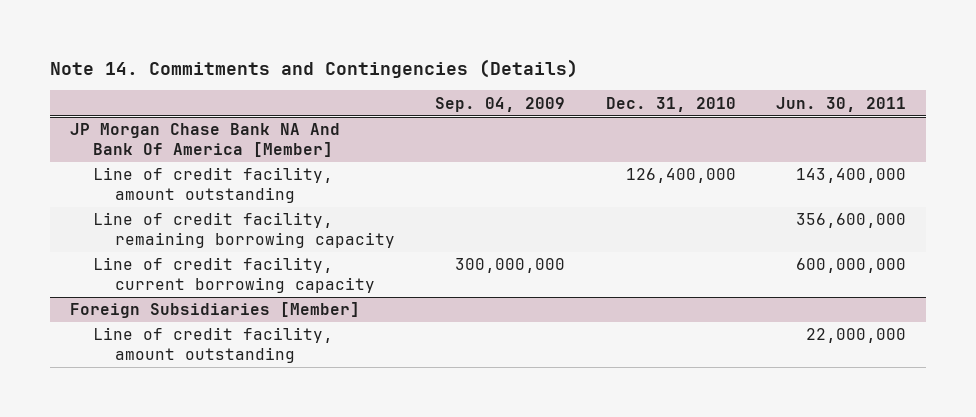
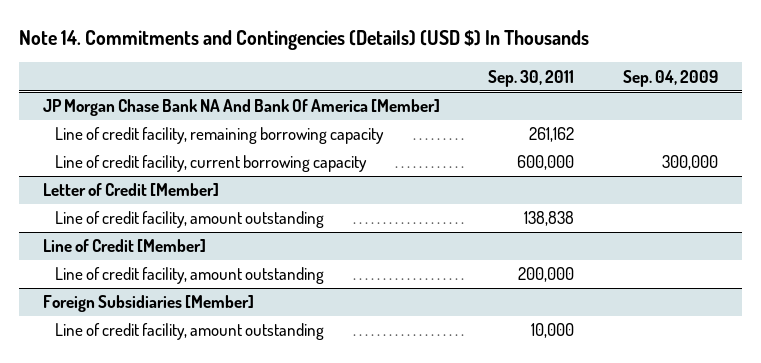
[50,58,579,78] Note 14. Commitments and Contingencies (Details) -> [18,30,589,51] Note 14. Commitments and Contingencies (Details) (USD $) In Thousands
[605,96,736,112] Dec. 31, 2010 -> none
[776,96,907,112] Jun. 30, 2011 -> none
none -> [488,69,575,87] Sep. 30, 2011
[92,167,333,203] Line of credit facility, amount outstanding -> none
[455,258,566,274] 300,000,000 -> [661,155,718,171] 300,000
none -> [43,183,220,197] Letter of Credit [Member]
none -> [55,211,325,229] Line of credit facility, amount outstanding
none -> [43,239,207,253] Line of Credit [Member]
none -> [55,267,325,285] Line of credit facility, amount outstanding

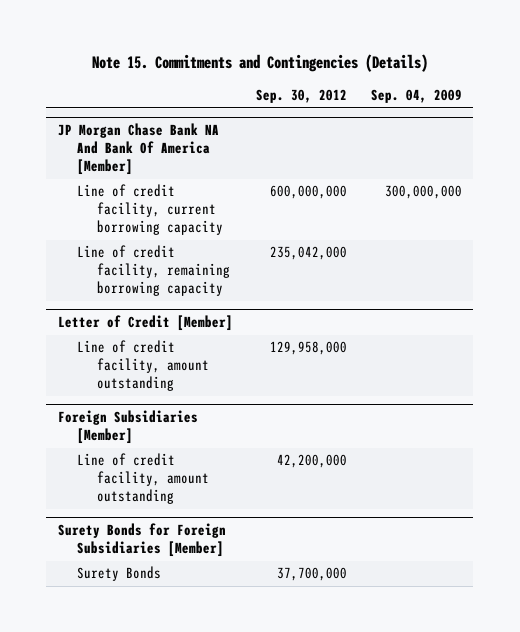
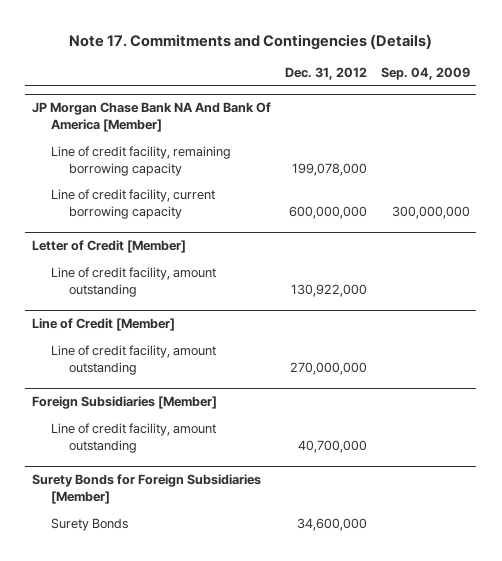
[91,54,428,73] Note 15. Commitments and Contingencies (Details) -> [68,33,432,50] Note 17. Commitments and Contingencies (Details)
[256,89,348,104] Sep. 30, 2012 -> none
none -> [284,66,367,80] Dec. 31, 2012
[77,184,223,236] Line of credit facility, current borrowing capacity -> [50,188,215,219] Line of credit facility, current borrowing capacity
none -> [32,318,176,332] Line of Credit [Member]
none -> [50,344,216,375] Line of credit facility, amount outstanding

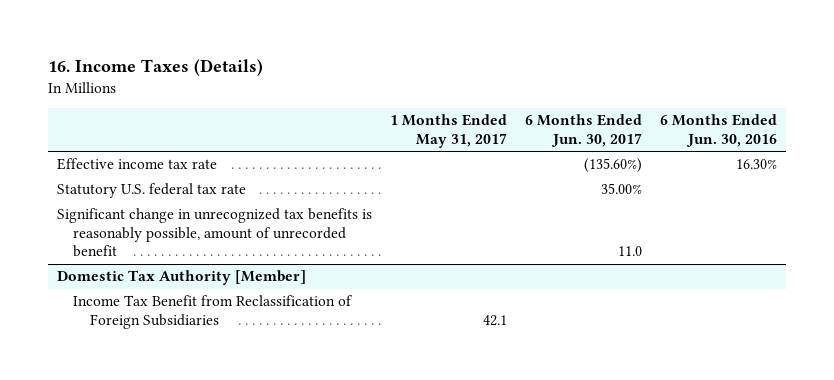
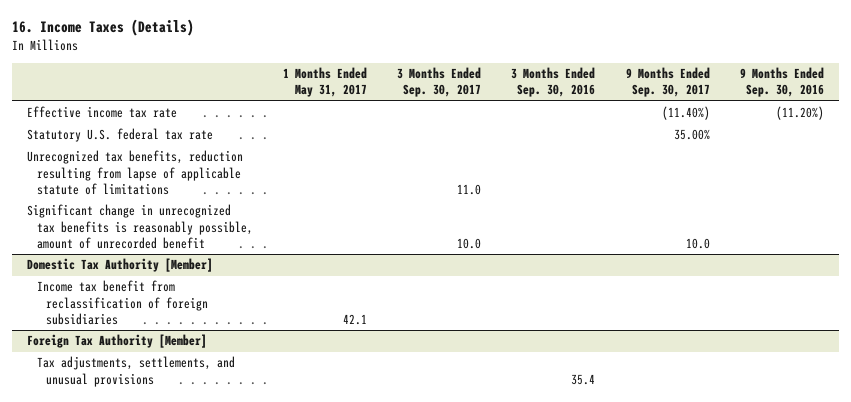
[525,114,643,147] 6 Months Ended Jun. 30, 2017 -> none
[660,114,778,147] 6 Months Ended Jun. 30, 2016 -> none
none -> [397,67,482,98] 3 Months Ended Sep. 30, 2017
none -> [511,67,596,98] 3 Months Ended Sep. 30, 2016
none -> [625,67,710,98] 9 Months Ended Sep. 30, 2017
none -> [739,67,824,98] 9 Months Ended Sep. 30, 2016
none -> [27,150,244,195] Unrecognized tax benefits, reduction resulting from lapse of applicable statute of limitations
[73,295,354,329] Income Tax Benefit from Reclassification of Foreign Subsidiaries -> [36,280,209,325] Income tax benefit from reclassification of foreign subsidiaries
none -> [27,334,208,349] Foreign Tax Authority [Member]
none -> [36,356,235,387] Tax adjustments, settlements, and unusual provisions

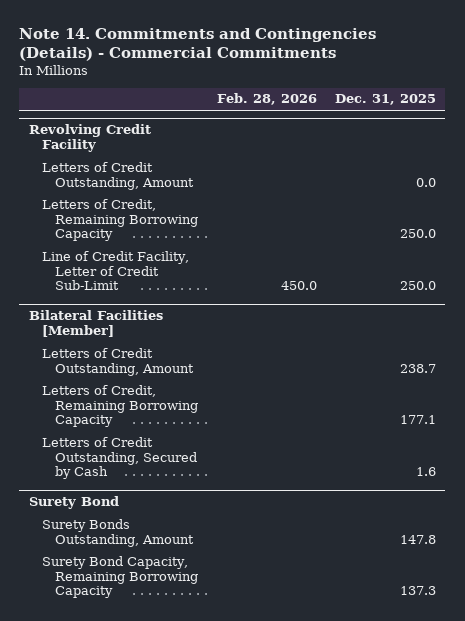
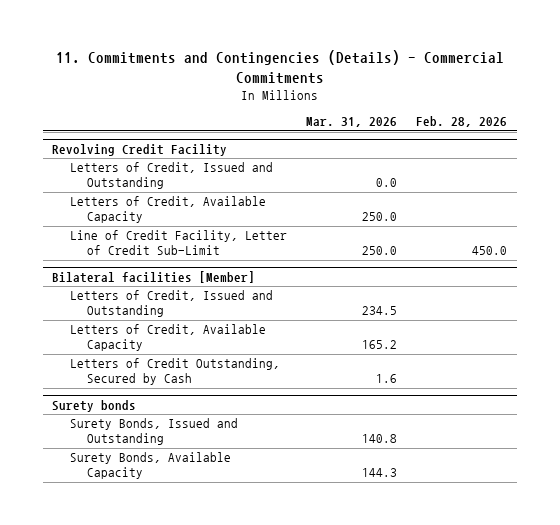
[19,27,377,62] Note 14. Commitments and Contingencies (Details) - Commercial Commitments -> [55,50,504,85] 11. Commitments and Contingencies (Details) - Commercial Commitments
[335,94,437,106] Dec. 31, 2025 -> none
none -> [306,117,398,128] Mar. 31, 2026
[41,161,195,190] Letters of Credit Outstanding, Amount -> [69,162,273,190] Letters of Credit, Issued and Outstanding
[41,198,199,242] Letters of Credit, Remaining Borrowing Capacity -> [69,196,266,224] Letters of Credit, Available Capacity
[28,310,163,337] Bilateral Facilities [Member] -> [52,270,256,283] Bilateral facilities [Member]
[41,347,195,376] Letters of Credit Outstanding, Amount -> [69,290,273,318] Letters of Credit, Issued and Outstanding
[41,384,199,428] Letters of Credit, Remaining Borrowing Capacity -> [69,324,266,352] Letters of Credit, Available Capacity
[28,496,119,510] Surety Bond -> [52,399,137,412] Surety bonds
[41,518,195,547] Surety Bonds Outstanding, Amount -> [69,418,238,446] Surety Bonds, Issued and Outstanding
[41,555,199,599] Surety Bond Capacity, Remaining Borrowing Capacity -> [69,452,231,480] Surety Bonds, Available Capacity

